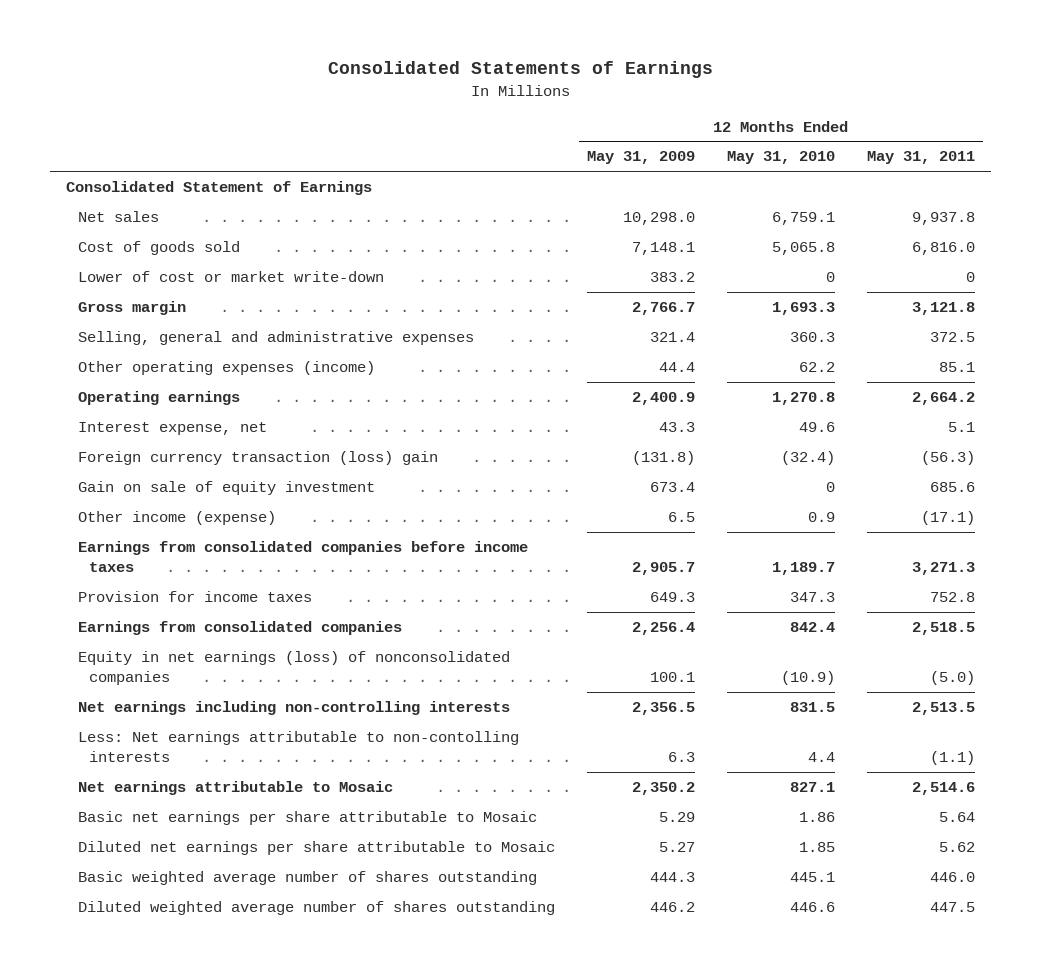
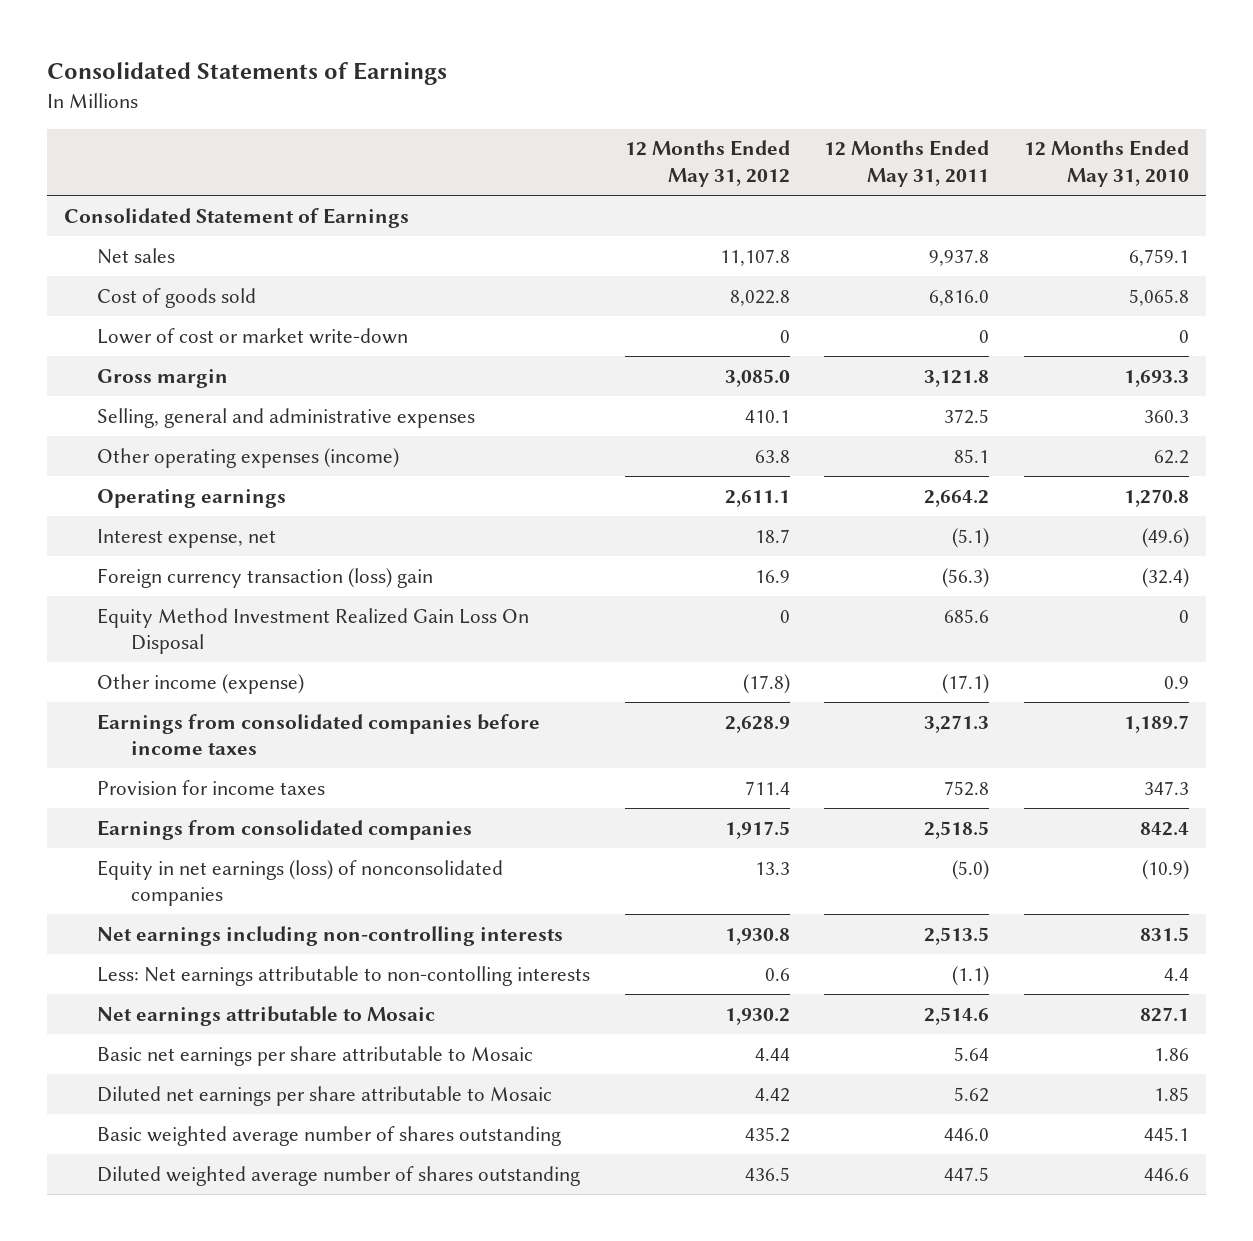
[586,151,695,165] May 31, 2009 -> none
none -> [624,140,790,188] 12 Months Ended May 31, 2012
[798,422,835,433] 49.6 -> [1141,527,1189,548] (49.6)
[948,422,976,433] 5.1 -> [952,527,990,548] (5.1)
[77,481,375,496] Gain on sale of equity investment -> [97,607,530,655] Equity Method Investment Realized Gain Loss On Disposal

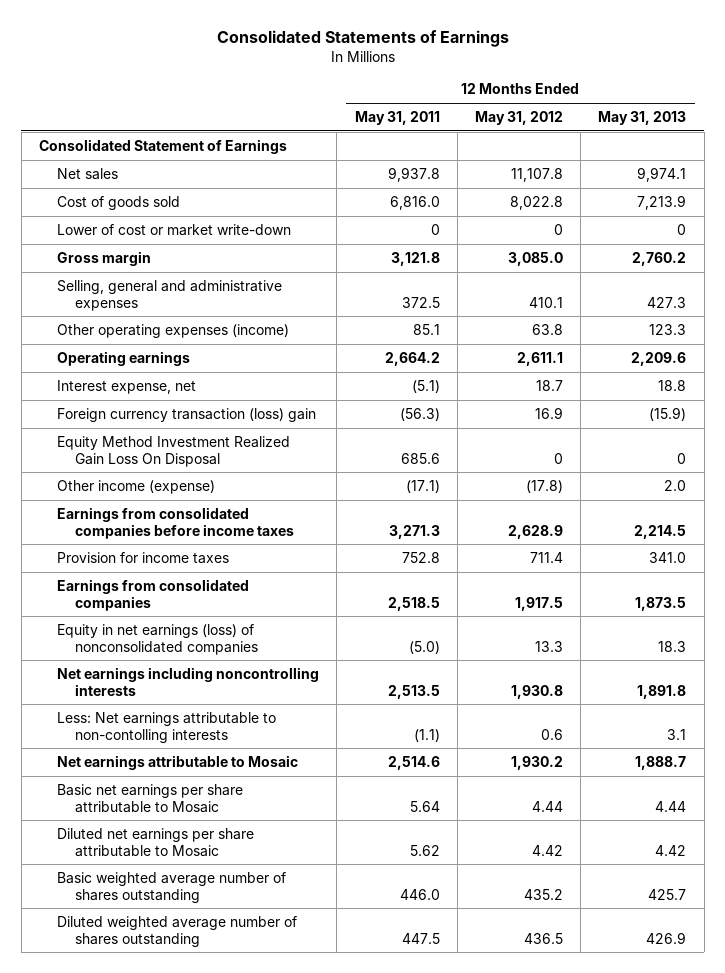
[1023,140,1189,188] 12 Months Ended May 31, 2010 -> none
none -> [598,110,687,125] May 31, 2013
[97,925,564,946] Net earnings including non-controlling interests -> [57,666,320,696] Net earnings including noncontrolling interests

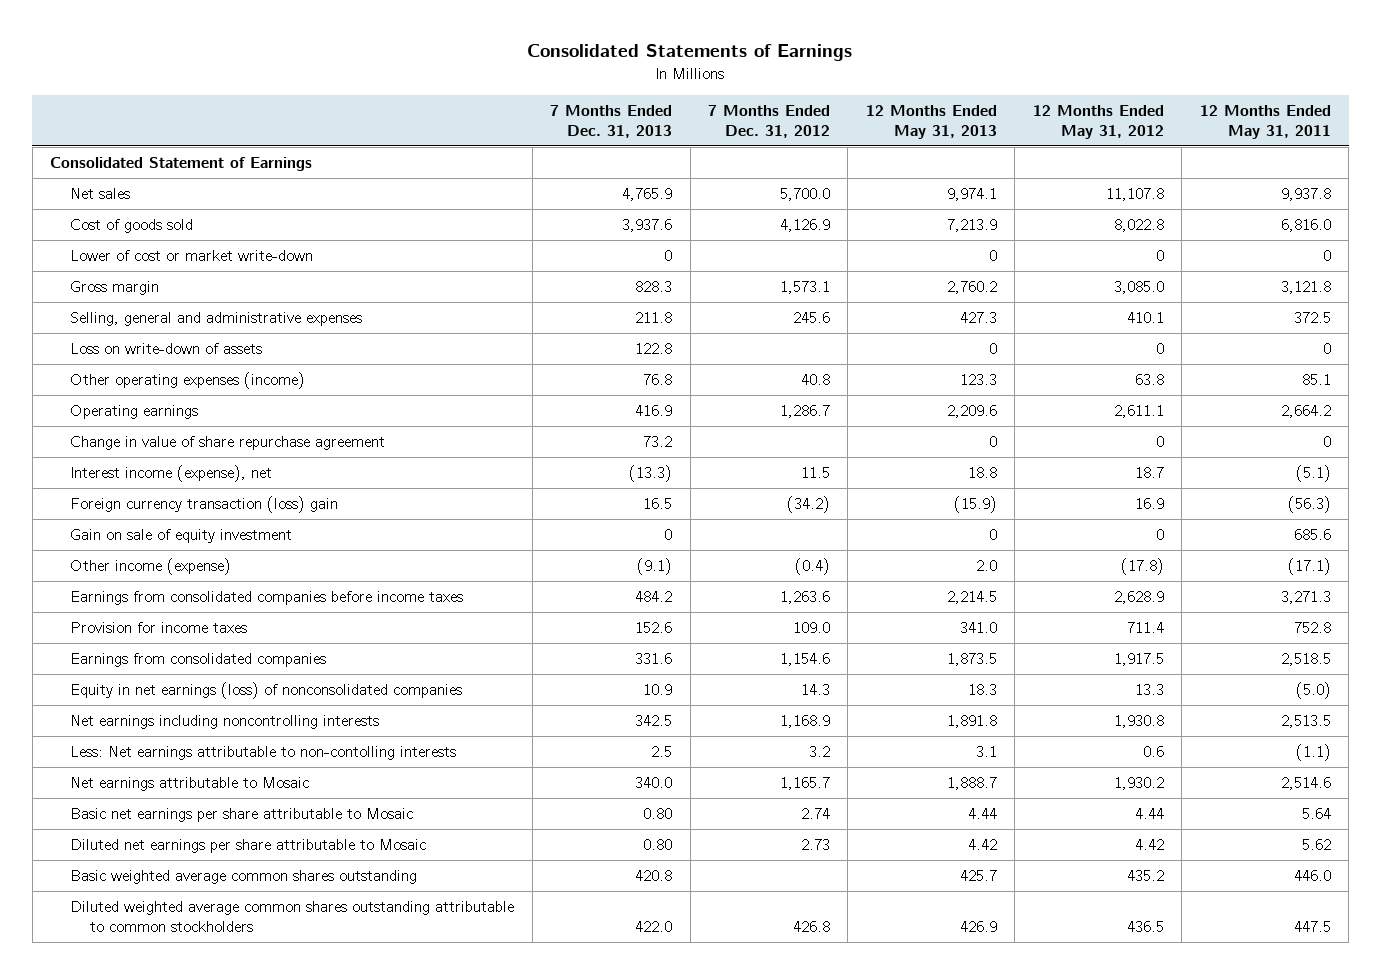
none -> [550,105,673,138] 7 Months Ended Dec. 31, 2013
none -> [708,105,831,138] 7 Months Ended Dec. 31, 2012
none -> [70,343,263,355] Loss on write-down of assets
none -> [70,436,386,451] Change in value of share repurchase agreement
[57,379,197,394] Interest expense, net -> [70,465,273,483] Interest income (expense), net
[57,435,291,467] Equity Method Investment Realized Gain Loss On Disposal -> [70,529,293,544] Gain on sale of equity investment
[57,871,287,903] Basic weighted average number of shares outstanding -> [70,870,418,885] Basic weighted average common shares outstanding
[57,915,298,947] Diluted weighted average number of shares outstanding -> [70,901,515,932] Diluted weighted average common shares outstanding attributable to common stockholders

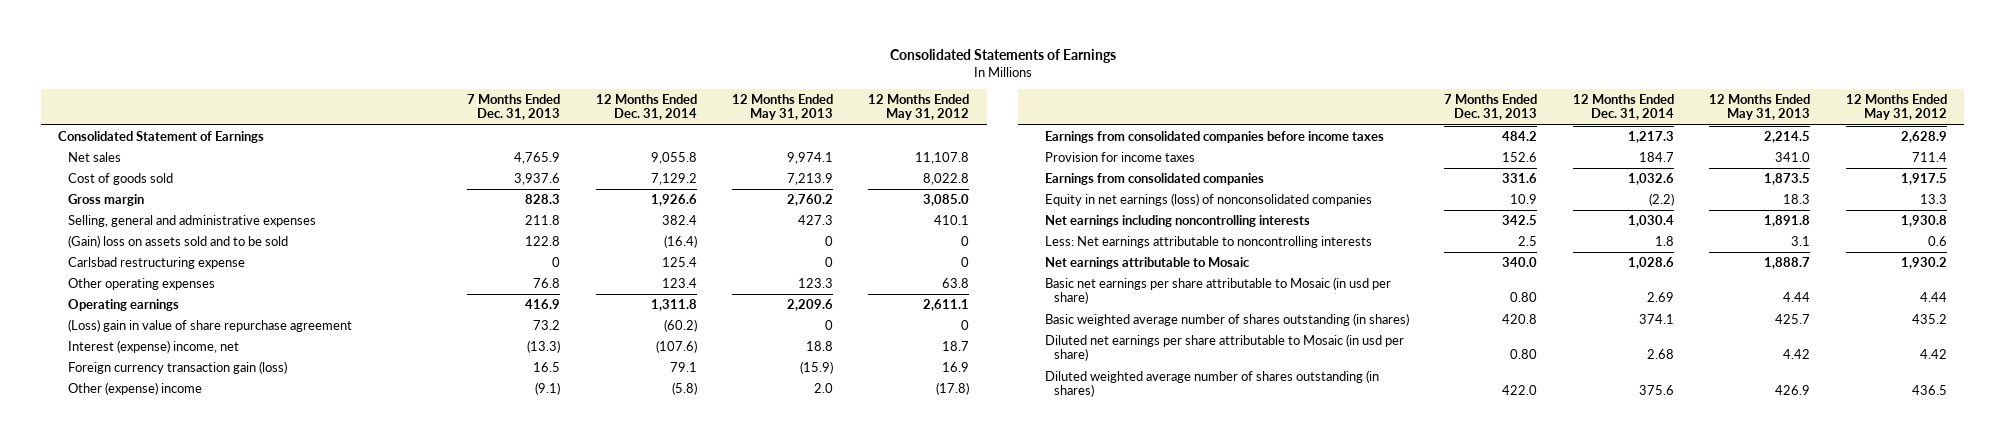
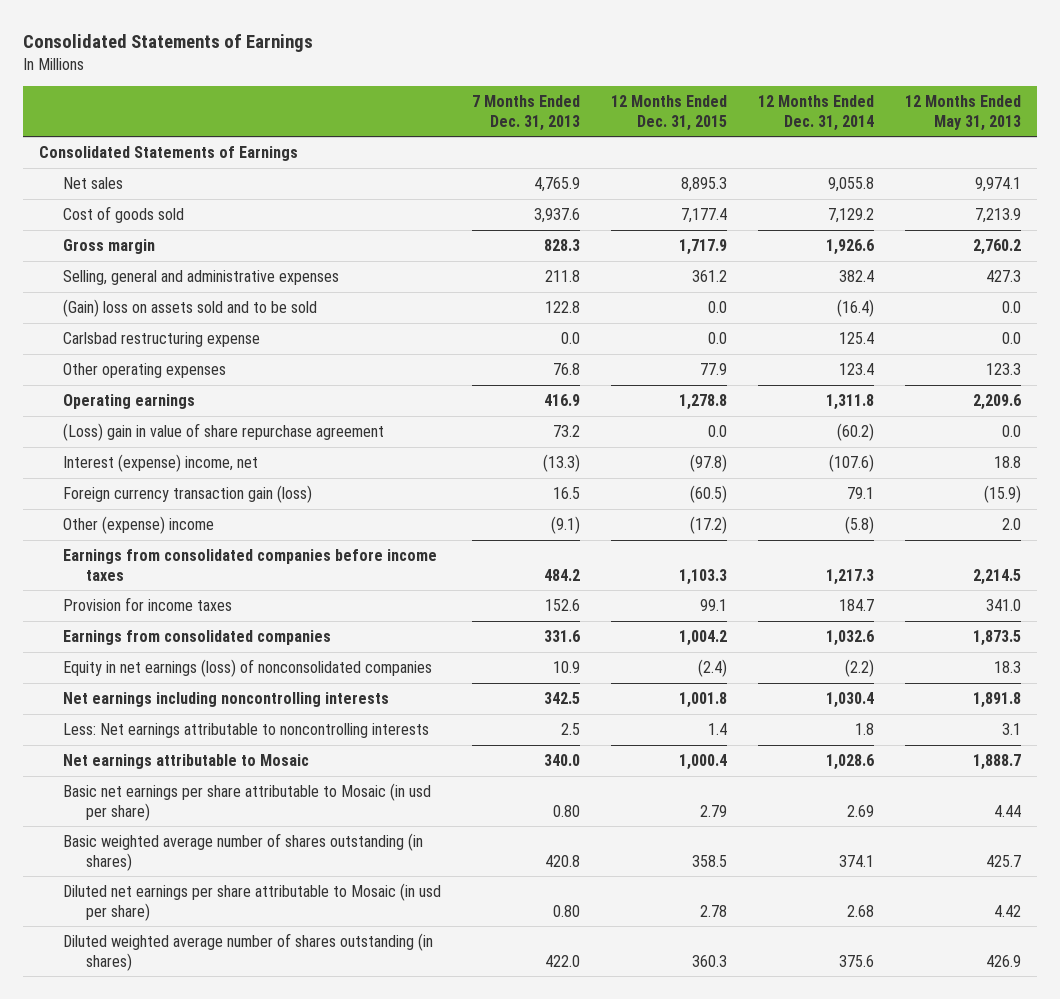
[868,94,970,121] 12 Months Ended May 31, 2012 -> none
none -> [610,95,727,131] 12 Months Ended Dec. 31, 2015
[58,131,265,144] Consolidated Statement of Earnings -> [38,146,298,162] Consolidated Statements of Earnings
[824,236,833,247] 0 -> [1002,301,1022,314] 0.0
[552,257,561,268] 0 -> [560,332,580,345] 0.0
[824,257,833,268] 0 -> [1002,332,1022,345] 0.0
[824,320,833,331] 0 -> [1002,425,1022,438] 0.0

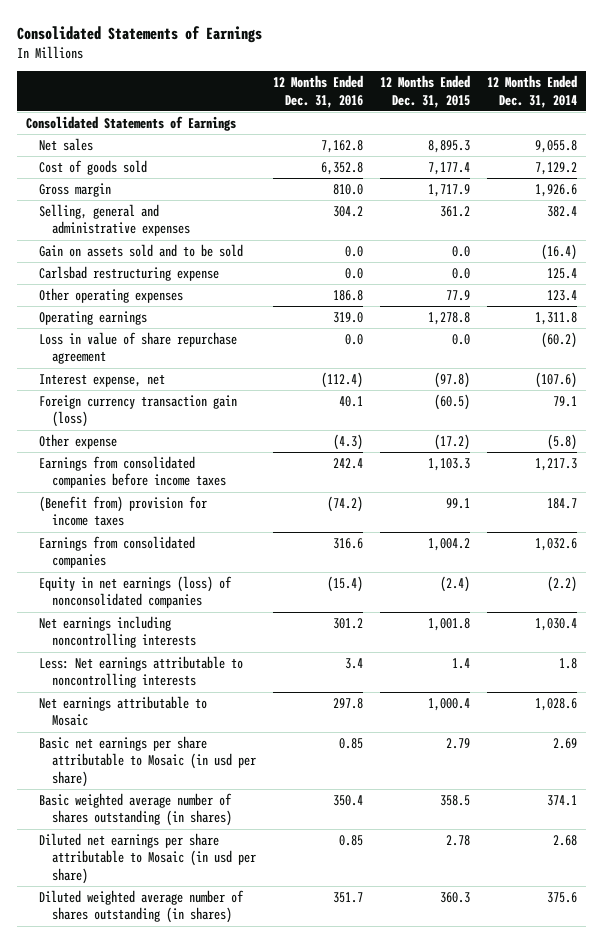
[471,95,580,131] 7 Months Ended Dec. 31, 2013 -> none
[905,95,1022,131] 12 Months Ended May 31, 2013 -> none
none -> [273,75,364,108] 12 Months Ended Dec. 31, 2016
[62,299,317,318] (Gain) loss on assets sold and to be sold -> [39,243,244,257] Gain on assets sold and to be sold
[62,423,384,442] (Loss) gain in value of share repurchase agreement -> [39,331,238,365] Loss in value of share repurchase agreement
[62,454,258,473] Interest (expense) income, net -> [39,373,166,387] Interest expense, net
[62,516,214,535] Other (expense) income -> [39,433,118,449] Other expense
[62,597,232,612] Provision for income taxes -> [39,495,208,527] (Benefit from) provision for income taxes

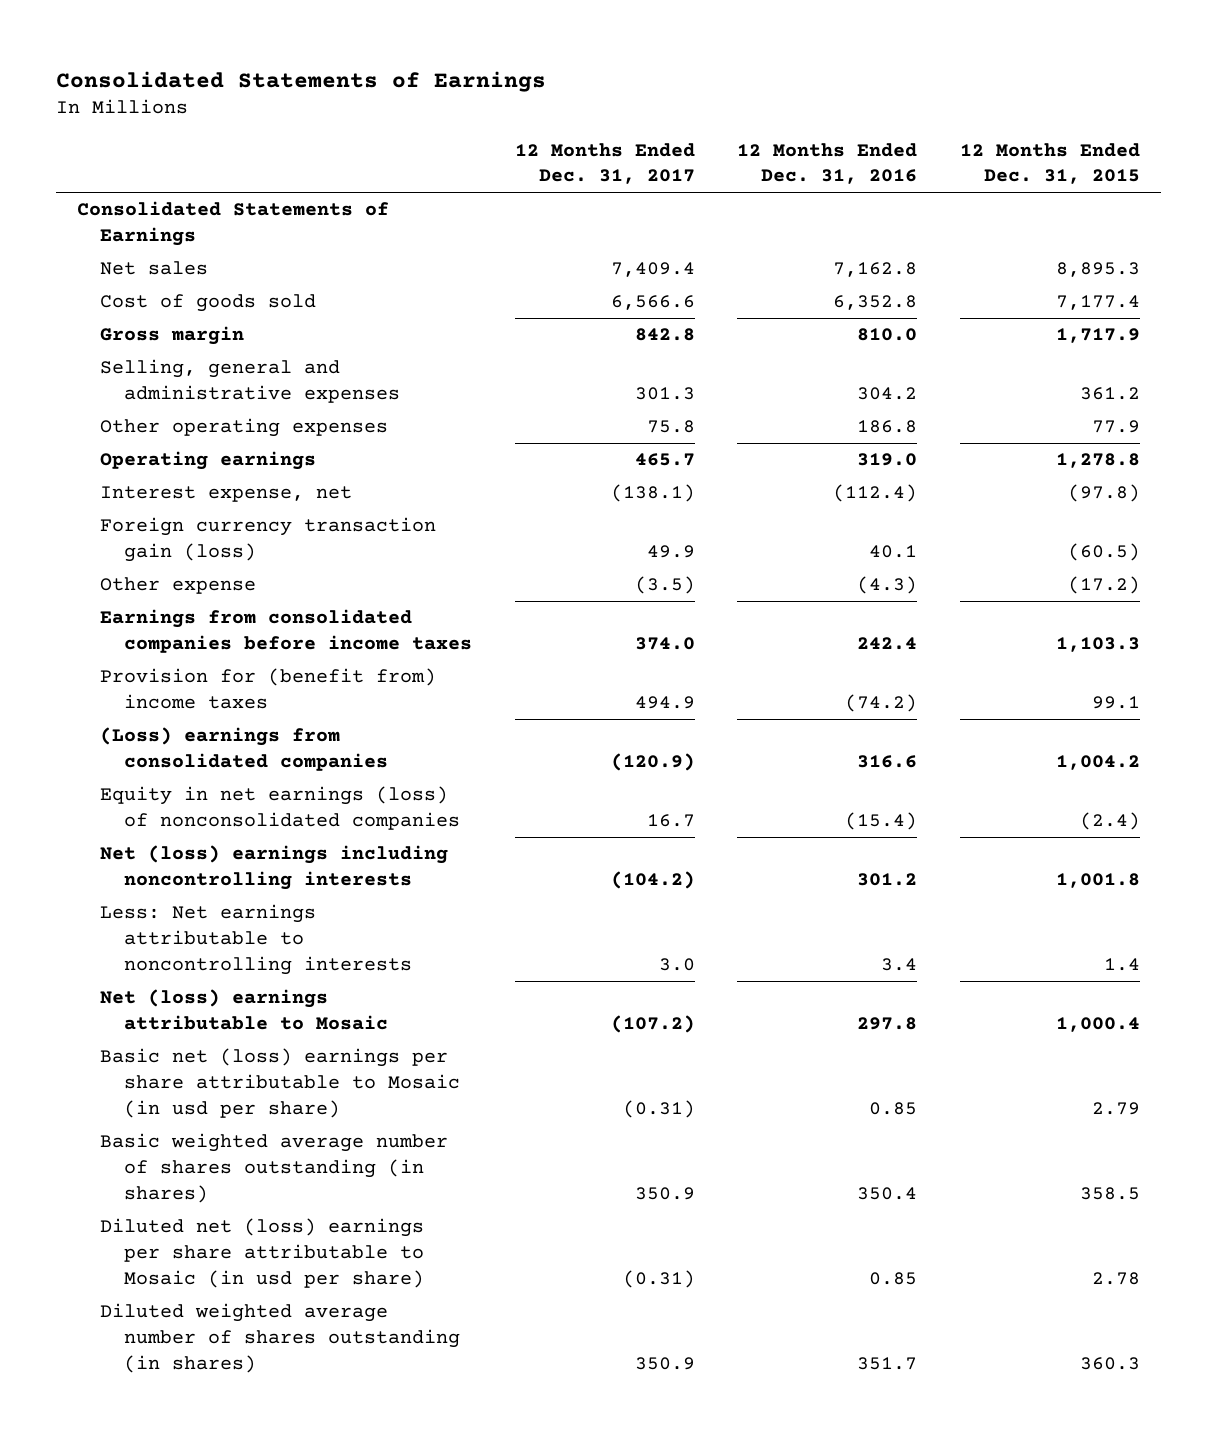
[487,75,578,108] 12 Months Ended Dec. 31, 2014 -> none
none -> [514,142,695,185] 12 Months Ended Dec. 31, 2017
[39,243,244,257] Gain on assets sold and to be sold -> none
[39,265,220,281] Carlsbad restructuring expense -> none
[39,331,238,365] Loss in value of share repurchase agreement -> none
[39,495,208,527] (Benefit from) provision for income taxes -> [100,668,437,710] Provision for (benefit from) income taxes
[39,535,196,569] Earnings from consolidated companies -> [100,727,388,772] (Loss) earnings from consolidated companies
[39,615,197,649] Net earnings including noncontrolling interests -> [100,845,449,891] Net (loss) earnings including noncontrolling interests
[39,695,208,727] Net earnings attributable to Mosaic -> [100,989,388,1031] Net (loss) earnings attributable to Mosaic
[39,735,257,788] Basic net earnings per share attributable to Mosaic (in usd per share) -> [100,1048,460,1119] Basic net (loss) earnings per share attributable to Mosaic (in usd per share)
[39,832,257,885] Diluted net earnings per share attributable to Mosaic (in usd per share) -> [100,1218,425,1289] Diluted net (loss) earnings per share attributable to Mosaic (in usd per share)

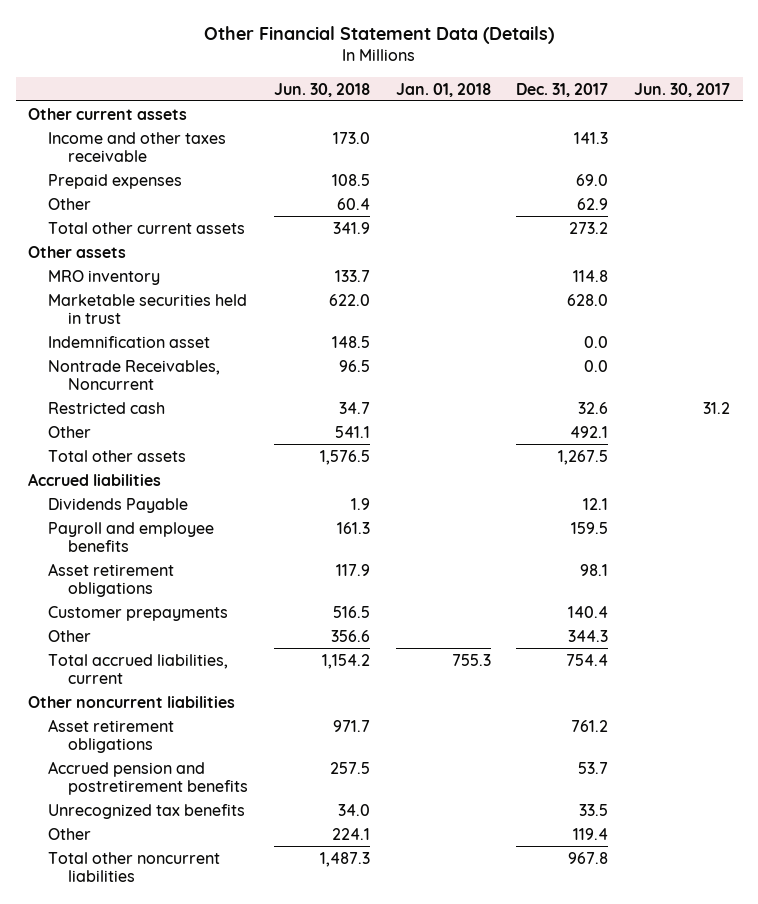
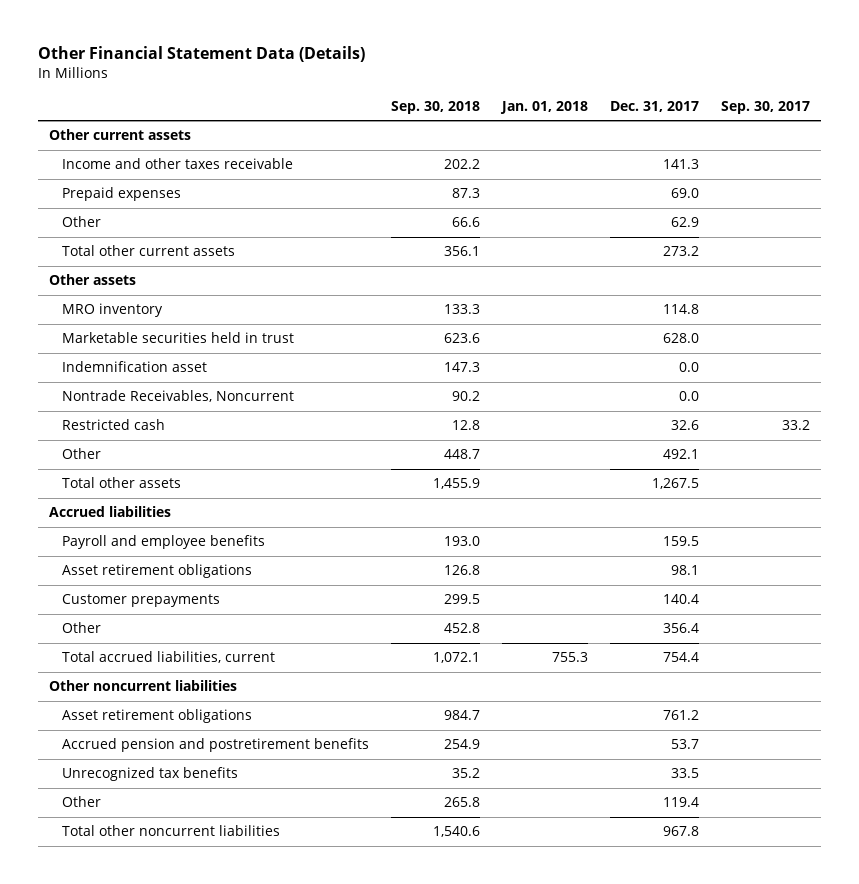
[274,82,371,97] Jun. 30, 2018 -> none
[633,82,730,97] Jun. 30, 2017 -> none
none -> [391,101,481,115] Sep. 30, 2018
none -> [721,101,811,115] Sep. 30, 2017
[48,497,189,513] Dividends Payable -> none
[568,629,609,642] 344.3 -> [663,623,700,634] 356.4

